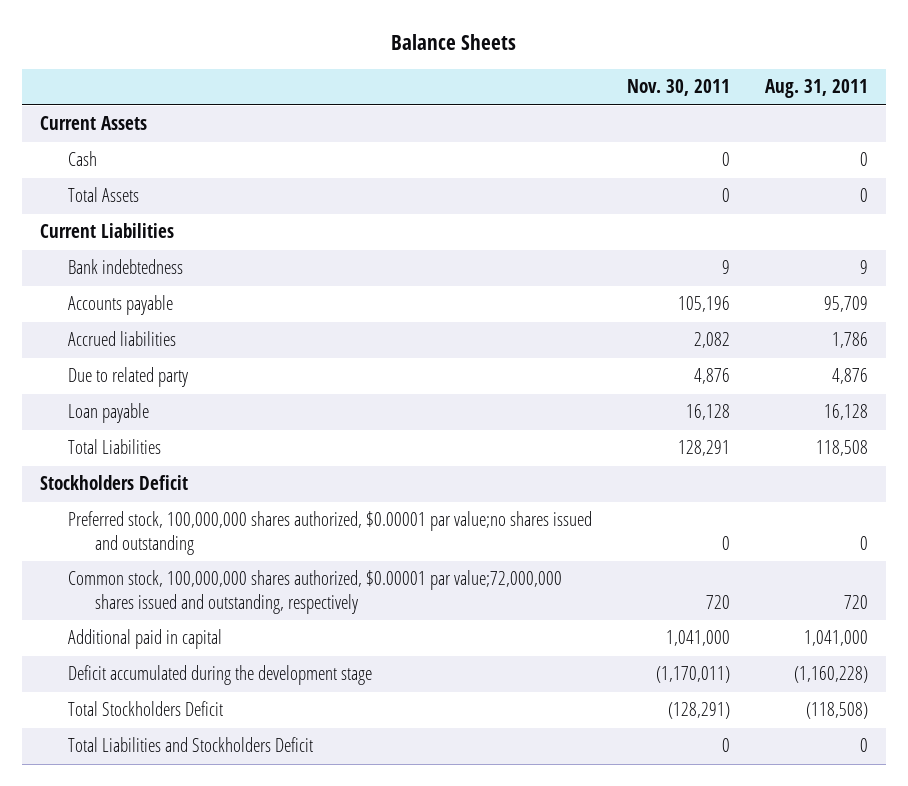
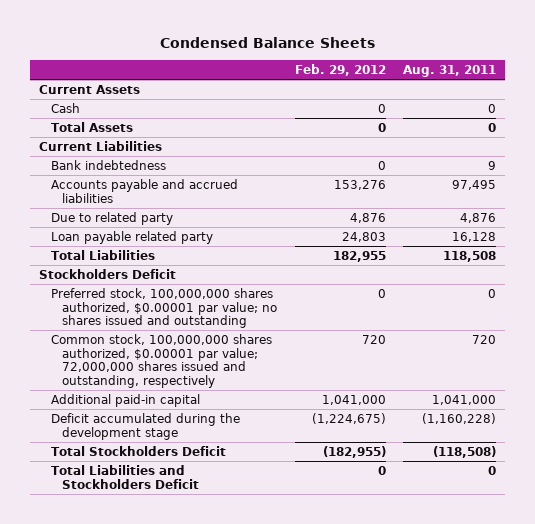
[390,34,516,51] Balance Sheets -> [159,37,375,49] Condensed Balance Sheets
[626,79,730,97] Nov. 30, 2011 -> none
none -> [294,64,386,77] Feb. 29, 2012
[67,295,173,316] Accounts payable -> none
[67,331,176,347] Accrued liabilities -> none
none -> [50,178,238,203] Accounts payable and accrued liabilities
[67,403,149,424] Loan payable -> [50,230,213,244] Loan payable related party
[67,511,592,555] Preferred stock, 100,000,000 shares authorized, $0.00001 par value;no shares issued and outstanding -> [50,287,278,329] Preferred stock, 100,000,000 shares authorized, $0.00001 par value; no shares issued and outstanding
[67,570,562,614] Common stock, 100,000,000 shares authorized, $0.00001 par value;72,000,000 shares issued and outstanding, respectively -> [50,333,272,388] Common stock, 100,000,000 shares authorized, $0.00001 par value; 72,000,000 shares issued and outstanding, respectively
[67,629,222,650] Additional paid in capital -> [50,393,200,407] Additional paid-in capital

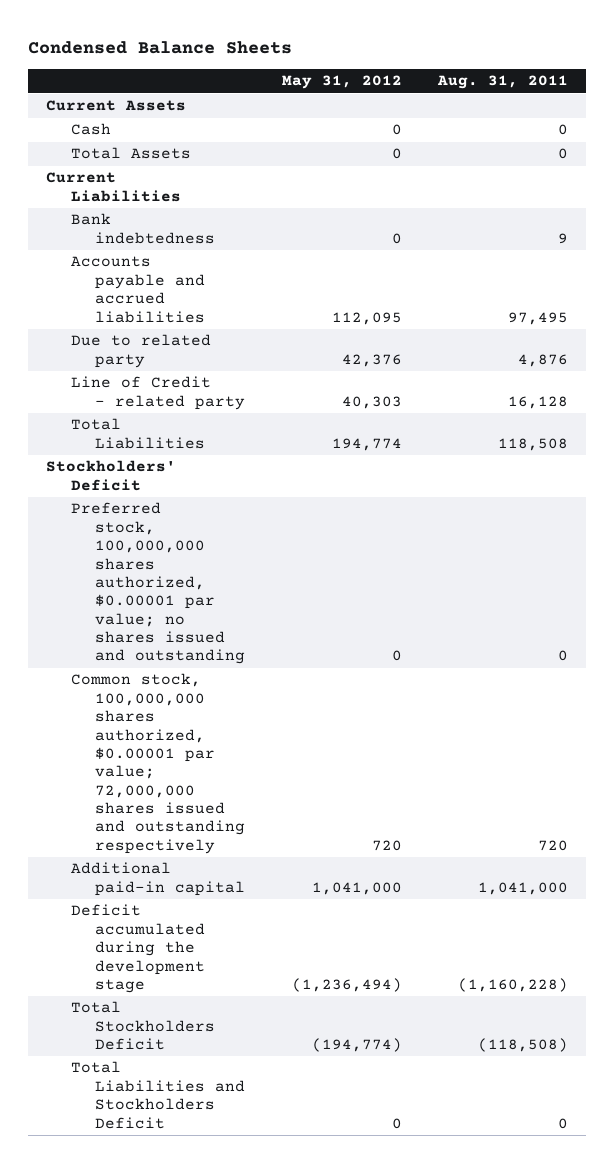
[294,64,386,77] Feb. 29, 2012 -> none
none -> [281,75,402,90] May 31, 2012
[50,230,213,244] Loan payable related party -> [70,376,246,410] Line of Credit - related party
[38,268,176,279] Stockholders Deficit -> [46,460,177,491] Stockholders' Deficit
[50,333,272,388] Common stock, 100,000,000 shares authorized, $0.00001 par value; 72,000,000 shares issued and outstanding, respectively -> [70,673,246,854] Common stock, 100,000,000 shares authorized, $0.00001 par value; 72,000,000 shares issued and outstanding respectively

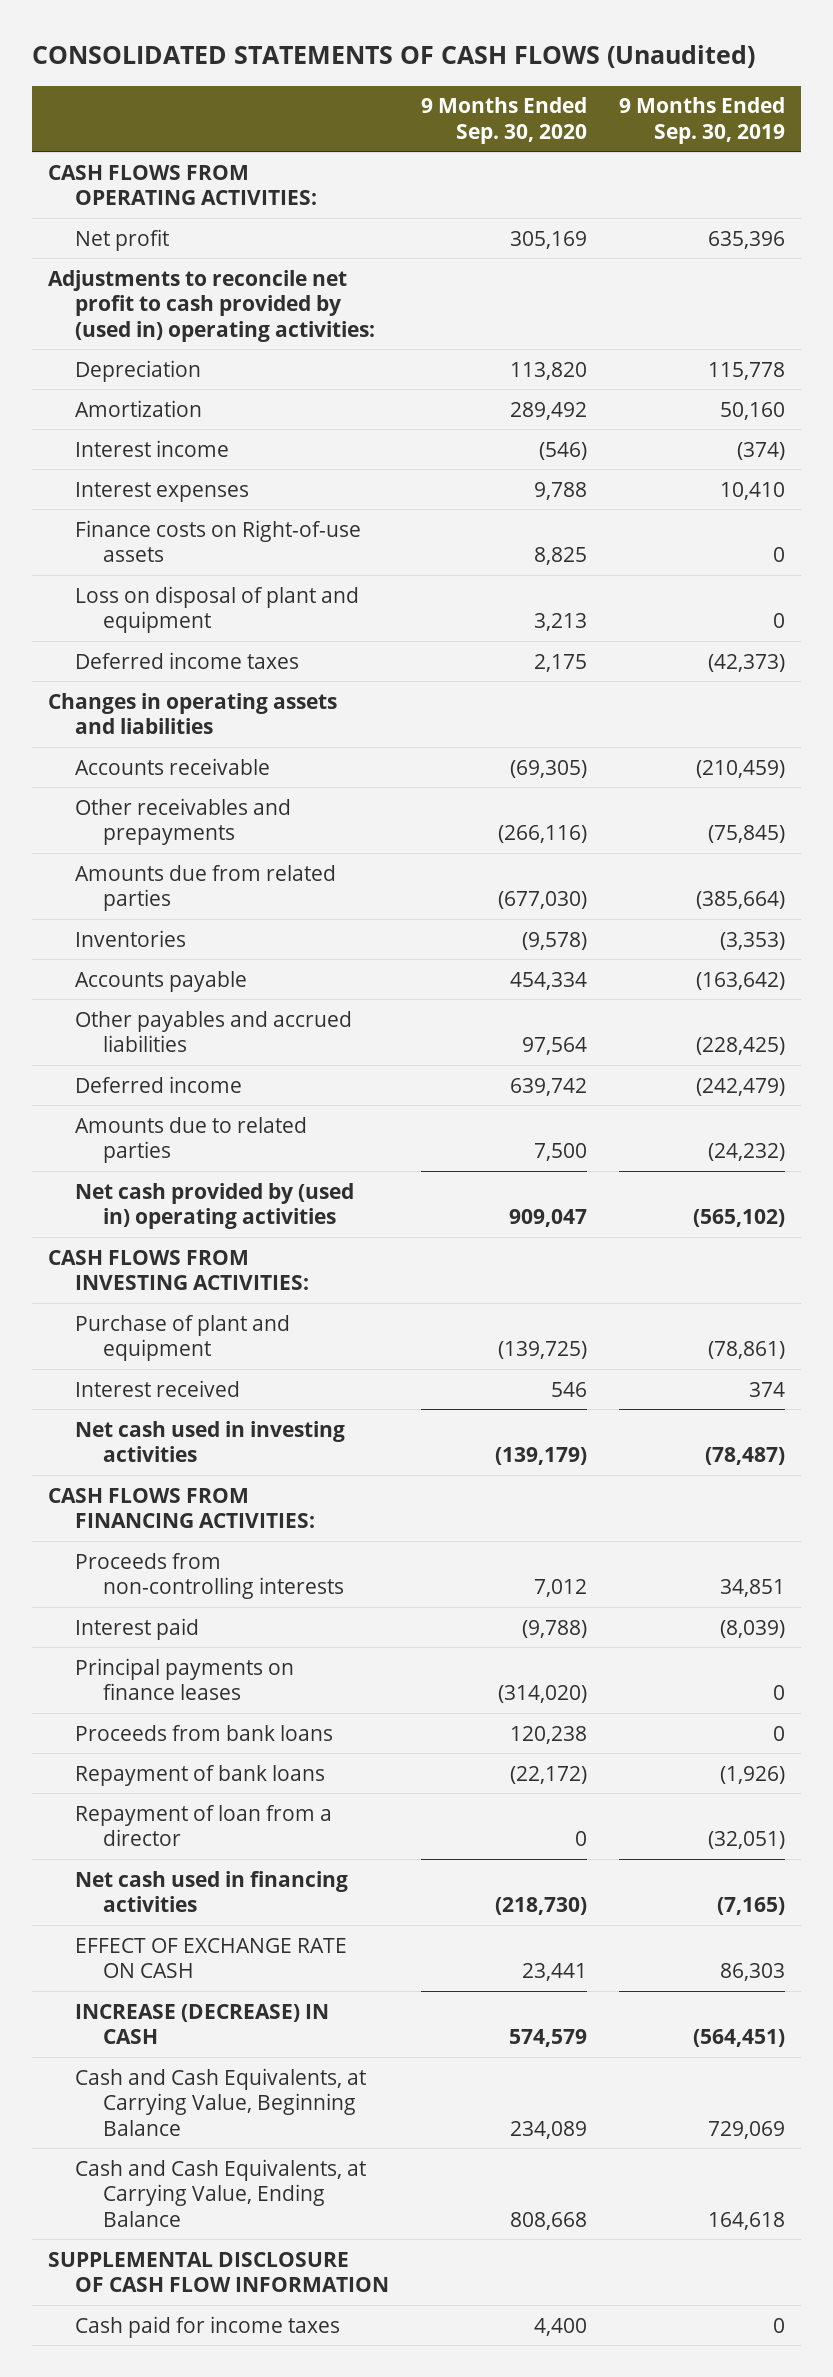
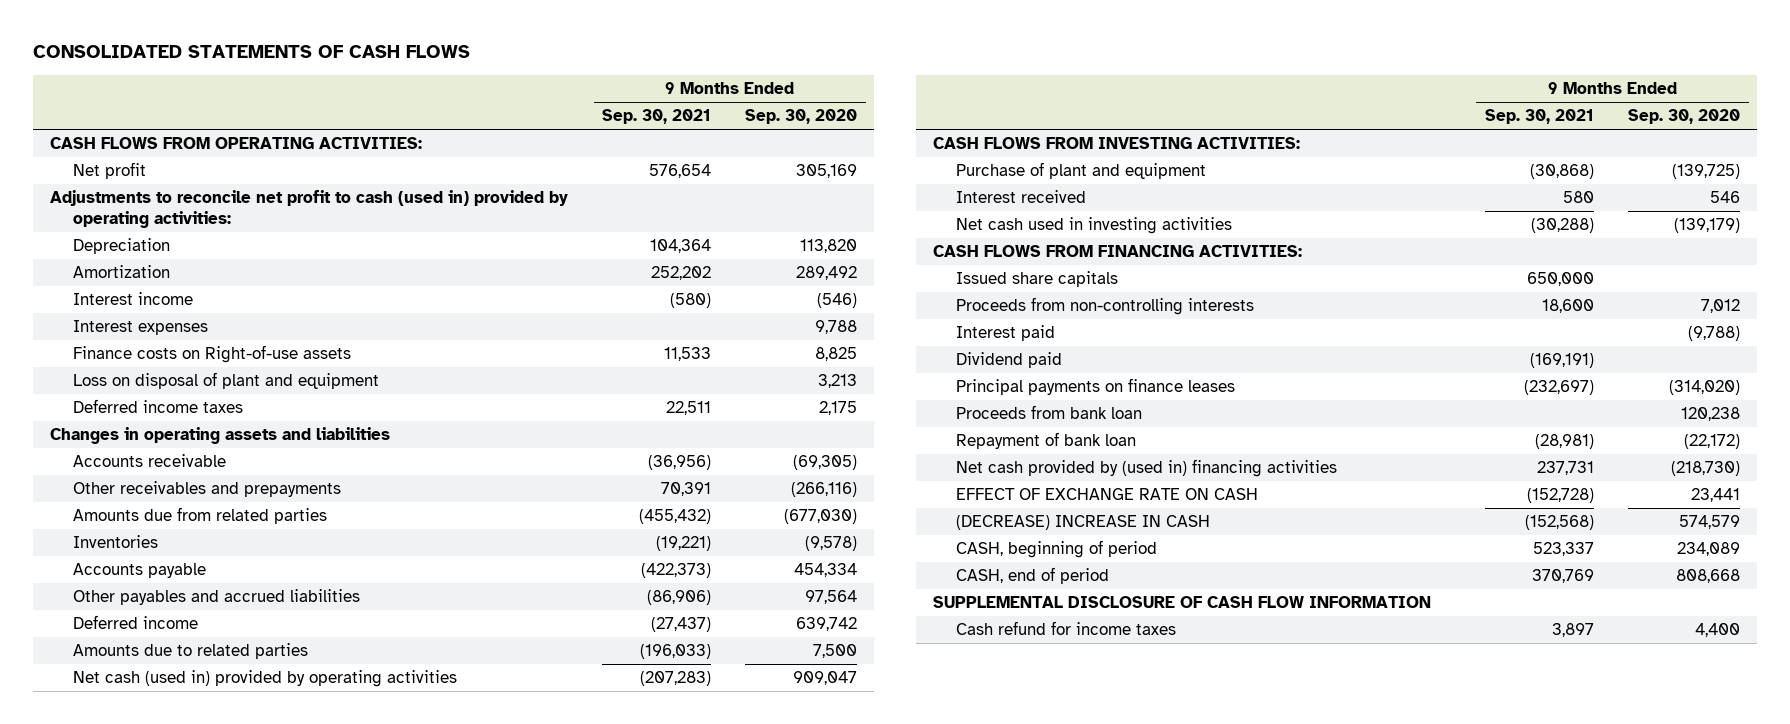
[31,45,755,69] CONSOLIDATED STATEMENTS OF CASH FLOWS (Unaudited) -> [32,45,470,59] CONSOLIDATED STATEMENTS OF CASH FLOWS
[618,97,785,144] 9 Months Ended Sep. 30, 2019 -> none
none -> [602,109,712,125] Sep. 30, 2021
[47,269,376,342] Adjustments to reconcile net profit to cash provided by (used in) operating activities: -> [49,190,568,229] Adjustments to reconcile net profit to cash (used in) provided by operating activities:
[75,1182,355,1230] Net cash provided by (used in) operating activities -> [73,670,458,688] Net cash (used in) provided by operating activities
none -> [955,271,1118,288] Issued share capitals
none -> [955,352,1062,369] Dividend paid
[75,1804,333,1847] Repayment of loan from a director -> none
[75,1724,334,1741] Proceeds from bank loans -> [955,405,1142,420] Proceeds from bank loan
[75,1764,326,1786] Repayment of bank loans -> [955,432,1136,450] Repayment of bank loan
[75,1870,349,1913] Net cash used in financing activities -> [955,459,1337,478] Net cash provided by (used in) financing activities
[75,2003,330,2045] INCREASE (DECREASE) IN CASH -> [955,515,1210,531] (DECREASE) INCREASE IN CASH
[75,2067,367,2136] Cash and Cash Equivalents, at Carrying Value, Beginning Balance -> [955,540,1157,559] CASH, beginning of period
[75,2158,367,2227] Cash and Cash Equivalents, at Carrying Value, Ending Balance -> [955,567,1109,585] CASH, end of period
[75,2315,341,2338] Cash paid for income taxes -> [955,621,1176,636] Cash refund for income taxes

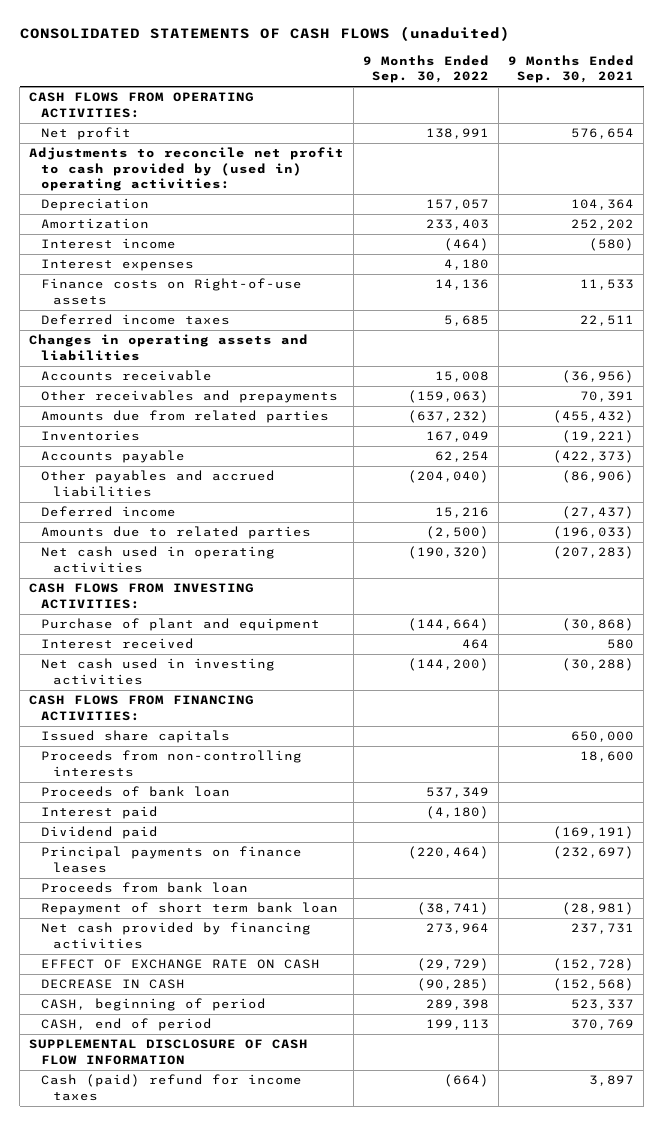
[32,45,470,59] CONSOLIDATED STATEMENTS OF CASH FLOWS -> [19,26,510,42] CONSOLIDATED STATEMENTS OF CASH FLOWS (unaduited)
[745,109,858,125] Sep. 30, 2020 -> none
none -> [363,54,490,84] 9 Months Ended Sep. 30, 2022
[49,190,568,229] Adjustments to reconcile net profit to cash (used in) provided by operating activities: -> [29,147,345,191] Adjustments to reconcile net profit to cash provided by (used in) operating activities:
[73,372,380,390] Loss on disposal of plant and equipment -> none
[73,670,458,688] Net cash (used in) provided by operating activities -> [40,546,275,573] Net cash used in operating activities
none -> [40,786,230,798] Proceeds of bank loan
[955,432,1136,450] Repayment of bank loan -> [40,902,338,916] Repayment of short term bank loan
[955,459,1337,478] Net cash provided by (used in) financing activities -> [40,922,311,949] Net cash provided by financing activities
[955,515,1210,531] (DECREASE) INCREASE IN CASH -> [40,979,185,990] DECREASE IN CASH
[955,621,1176,636] Cash refund for income taxes -> [40,1074,302,1101] Cash (paid) refund for income taxes

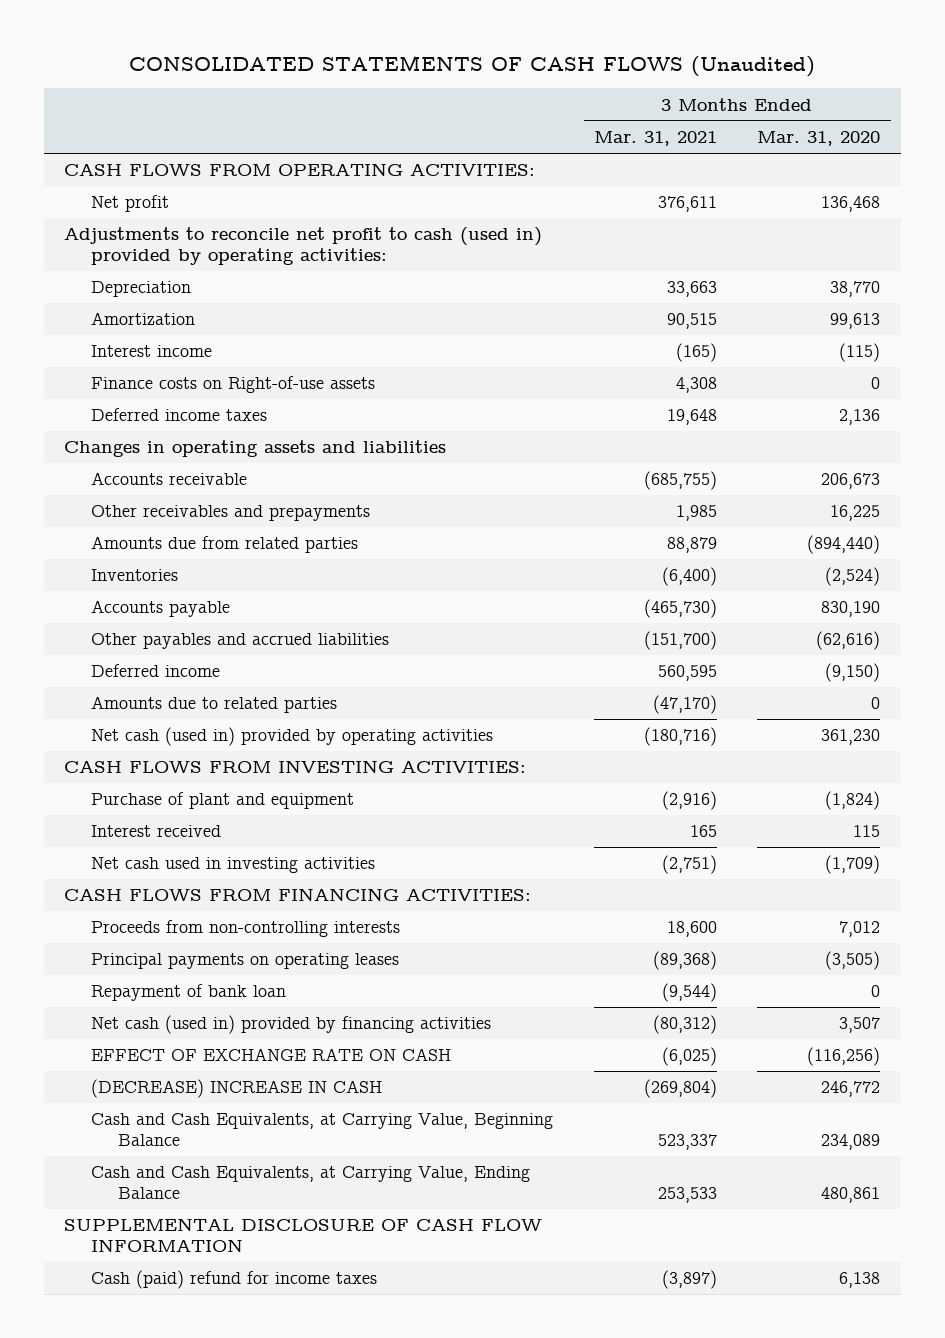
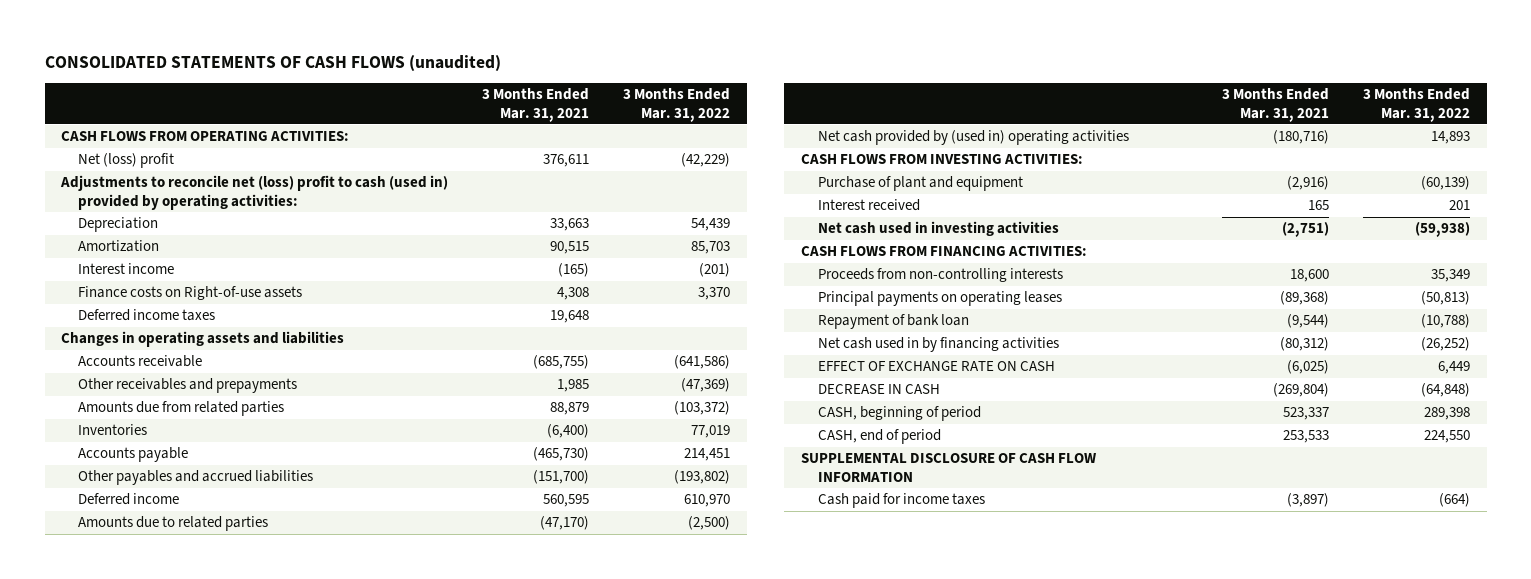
[129,55,816,78] CONSOLIDATED STATEMENTS OF CASH FLOWS (Unaudited) -> [44,54,501,71] CONSOLIDATED STATEMENTS OF CASH FLOWS (unaudited)
[757,131,881,147] Mar. 31, 2020 -> none
none -> [622,88,730,122] 3 Months Ended Mar. 31, 2022
[91,195,170,213] Net profit -> [78,153,175,169] Net (loss) profit
[64,227,543,265] Adjustments to reconcile net profit to cash (used in) provided by operating activities: -> [60,175,449,210] Adjustments to reconcile net (loss) profit to cash (used in) provided by operating activities:
[91,727,494,747] Net cash (used in) provided by operating activities -> [817,130,1129,146] Net cash provided by (used in) operating activities
[91,1015,492,1035] Net cash (used in) provided by financing activities -> [817,337,1059,353] Net cash used in by financing activities
[91,1079,383,1099] (DECREASE) INCREASE IN CASH -> [817,384,940,395] DECREASE IN CASH
[91,1113,554,1146] Cash and Cash Equivalents, at Carrying Value, Beginning Balance -> [817,406,981,422] CASH, beginning of period
[91,1166,531,1199] Cash and Cash Equivalents, at Carrying Value, Ending Balance -> [817,429,941,445] CASH, end of period
[91,1270,378,1290] Cash (paid) refund for income taxes -> [817,493,985,509] Cash paid for income taxes

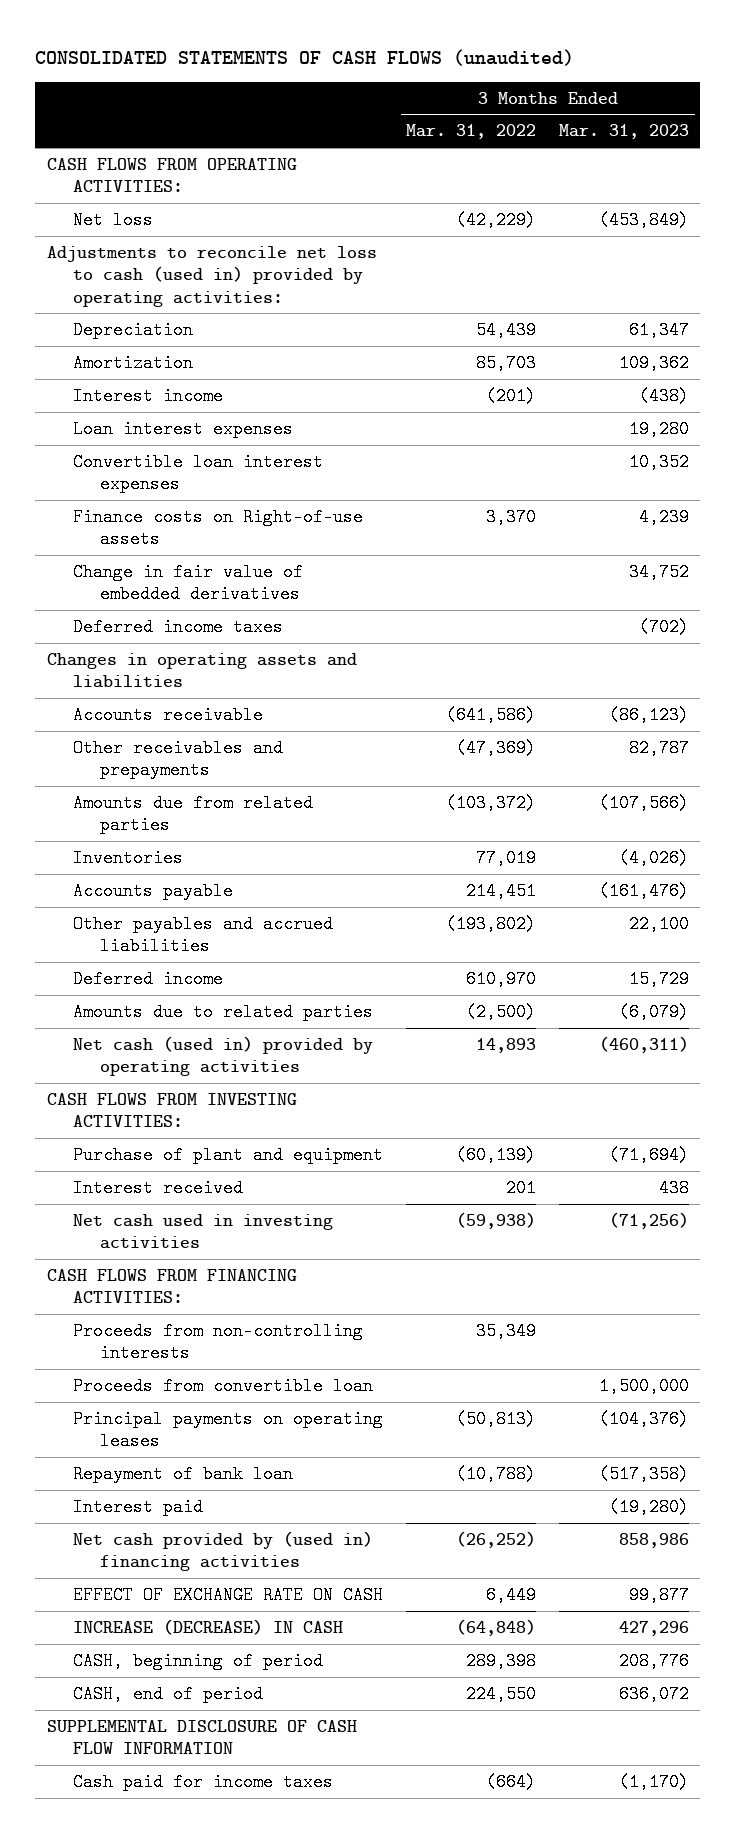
[482,88,590,122] 3 Months Ended Mar. 31, 2021 -> none
none -> [558,124,689,140] Mar. 31, 2023
[78,153,175,169] Net (loss) profit -> [73,210,154,229] Net loss
[60,175,449,210] Adjustments to reconcile net (loss) profit to cash (used in) provided by operating activities: -> [46,245,377,307] Adjustments to reconcile net loss to cash (used in) provided by operating activities:
none -> [73,419,294,438] Loan interest expenses
none -> [73,452,324,494] Convertible loan interest expenses
none -> [73,562,304,604] Change in fair value of embedded derivatives
[817,130,1129,146] Net cash provided by (used in) operating activities -> [73,1035,374,1077] Net cash (used in) provided by operating activities
none -> [73,1376,374,1395] Proceeds from convertible loan
none -> [73,1497,204,1516] Interest paid
[817,337,1059,353] Net cash used in by financing activities -> [73,1530,374,1572] Net cash provided by (used in) financing activities
[817,384,940,395] DECREASE IN CASH -> [73,1618,344,1635] INCREASE (DECREASE) IN CASH

